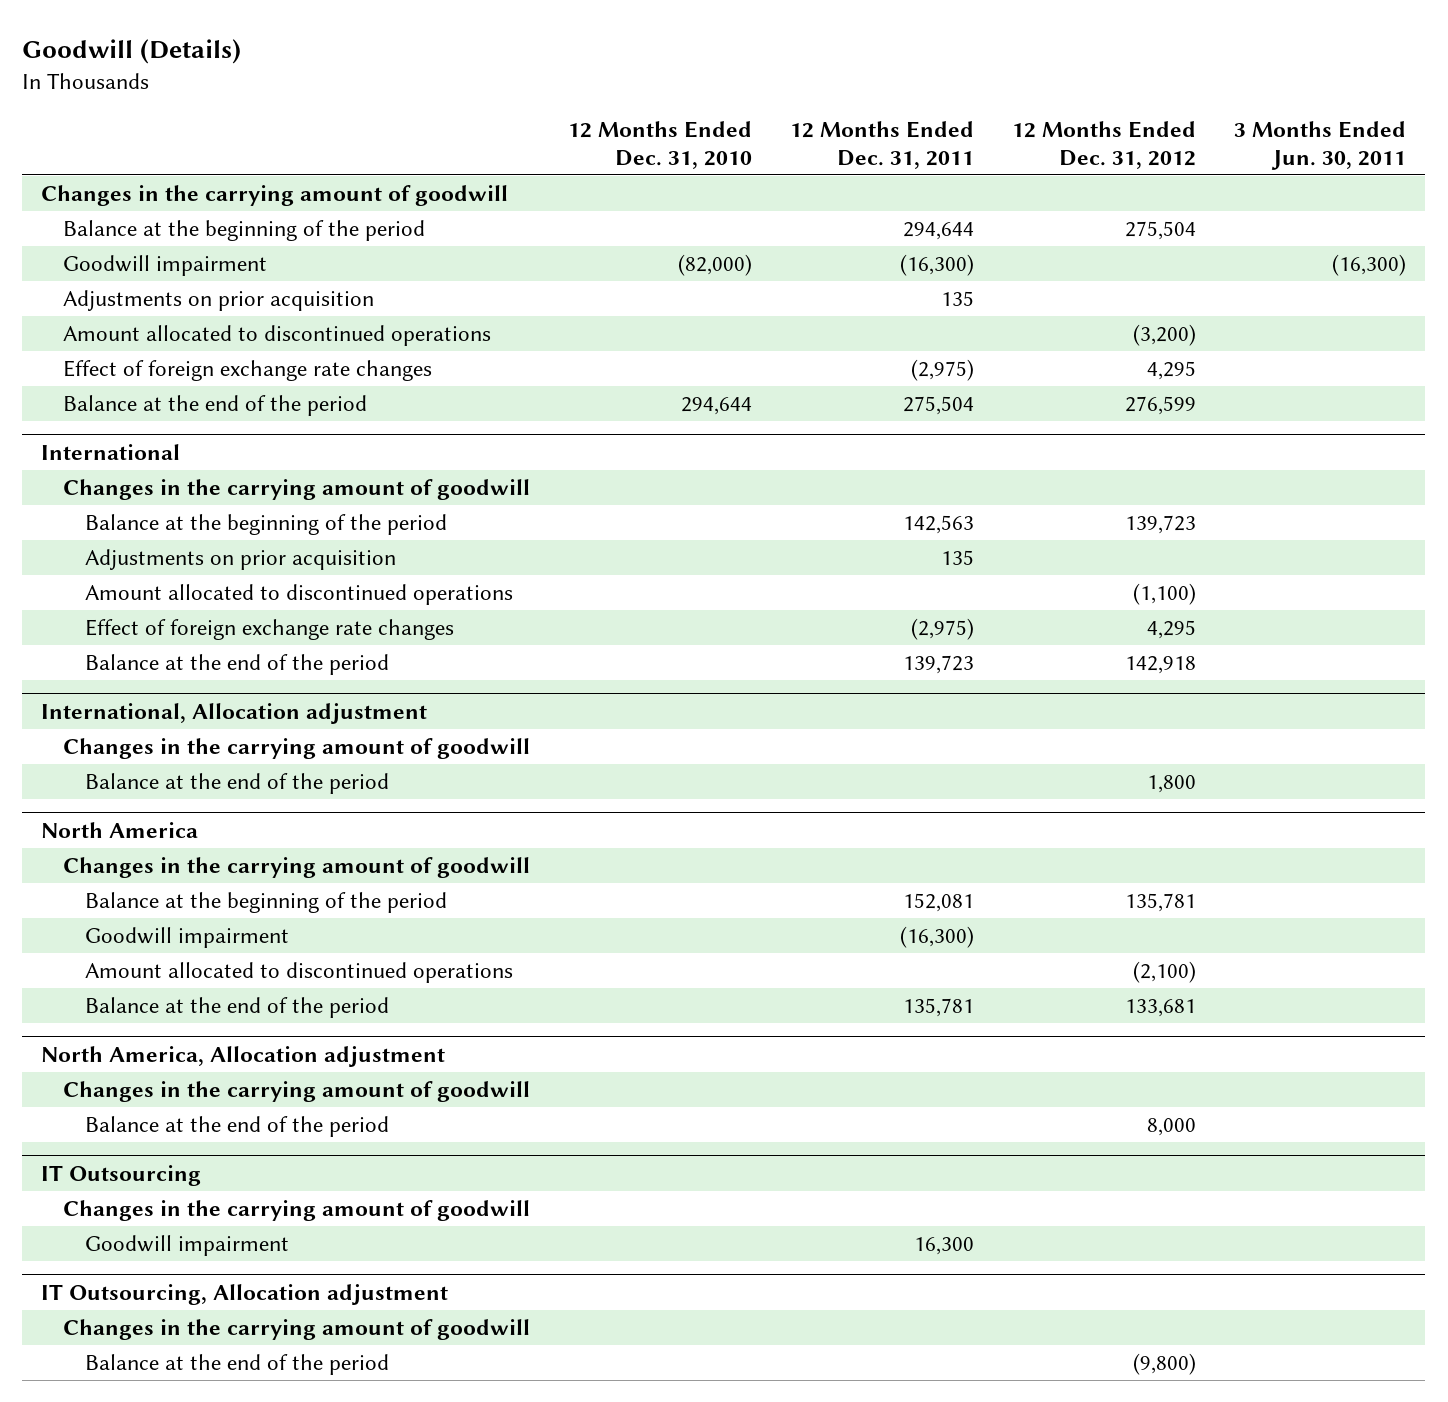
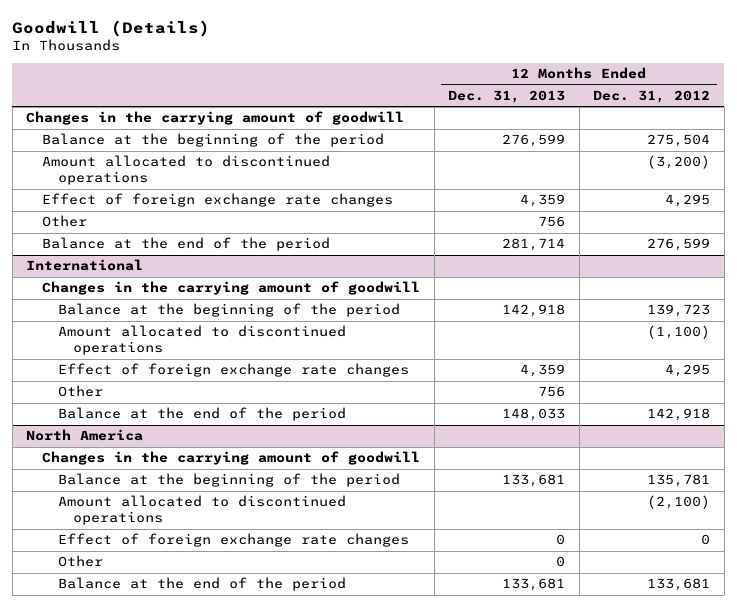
[568,120,753,169] 12 Months Ended Dec. 31, 2010 -> none
[790,120,975,169] 12 Months Ended Dec. 31, 2011 -> none
[1234,120,1407,170] 3 Months Ended Jun. 30, 2011 -> none
none -> [448,89,566,103] Dec. 31, 2013
[63,254,268,276] Goodwill impairment -> none
[63,289,375,311] Adjustments on prior acquisition -> none
none -> [42,215,88,228] Other
[84,548,396,570] Adjustments on prior acquisition -> none
none -> [57,385,103,398] Other
[41,702,428,724] International, Allocation adjustment -> none
[63,737,531,759] Changes in the carrying amount of goodwill -> none
[84,772,389,794] Balance at the end of the period -> none
[84,926,289,948] Goodwill impairment -> none
none -> [57,533,409,548] Effect of foreign exchange rate changes
none -> [57,555,103,568] Other
[41,1045,446,1067] North America, Allocation adjustment -> none
[63,1080,531,1102] Changes in the carrying amount of goodwill -> none
[84,1115,389,1137] Balance at the end of the period -> none
[41,1164,202,1186] IT Outsourcing -> none
[63,1199,531,1221] Changes in the carrying amount of goodwill -> none
[84,1234,289,1256] Goodwill impairment -> none
[41,1283,449,1305] IT Outsourcing, Allocation adjustment -> none
[63,1318,531,1340] Changes in the carrying amount of goodwill -> none
[84,1353,389,1375] Balance at the end of the period -> none

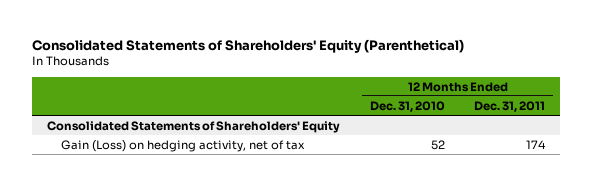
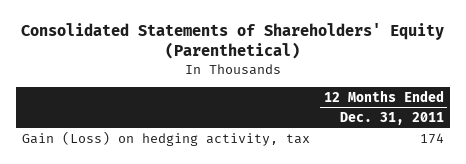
[369,100,445,112] Dec. 31, 2010 -> none
[46,120,340,133] Consolidated Statements of Shareholders' Equity -> none
[60,139,305,152] Gain (Loss) on hedging activity, net of tax -> [22,130,311,146] Gain (Loss) on hedging activity, tax

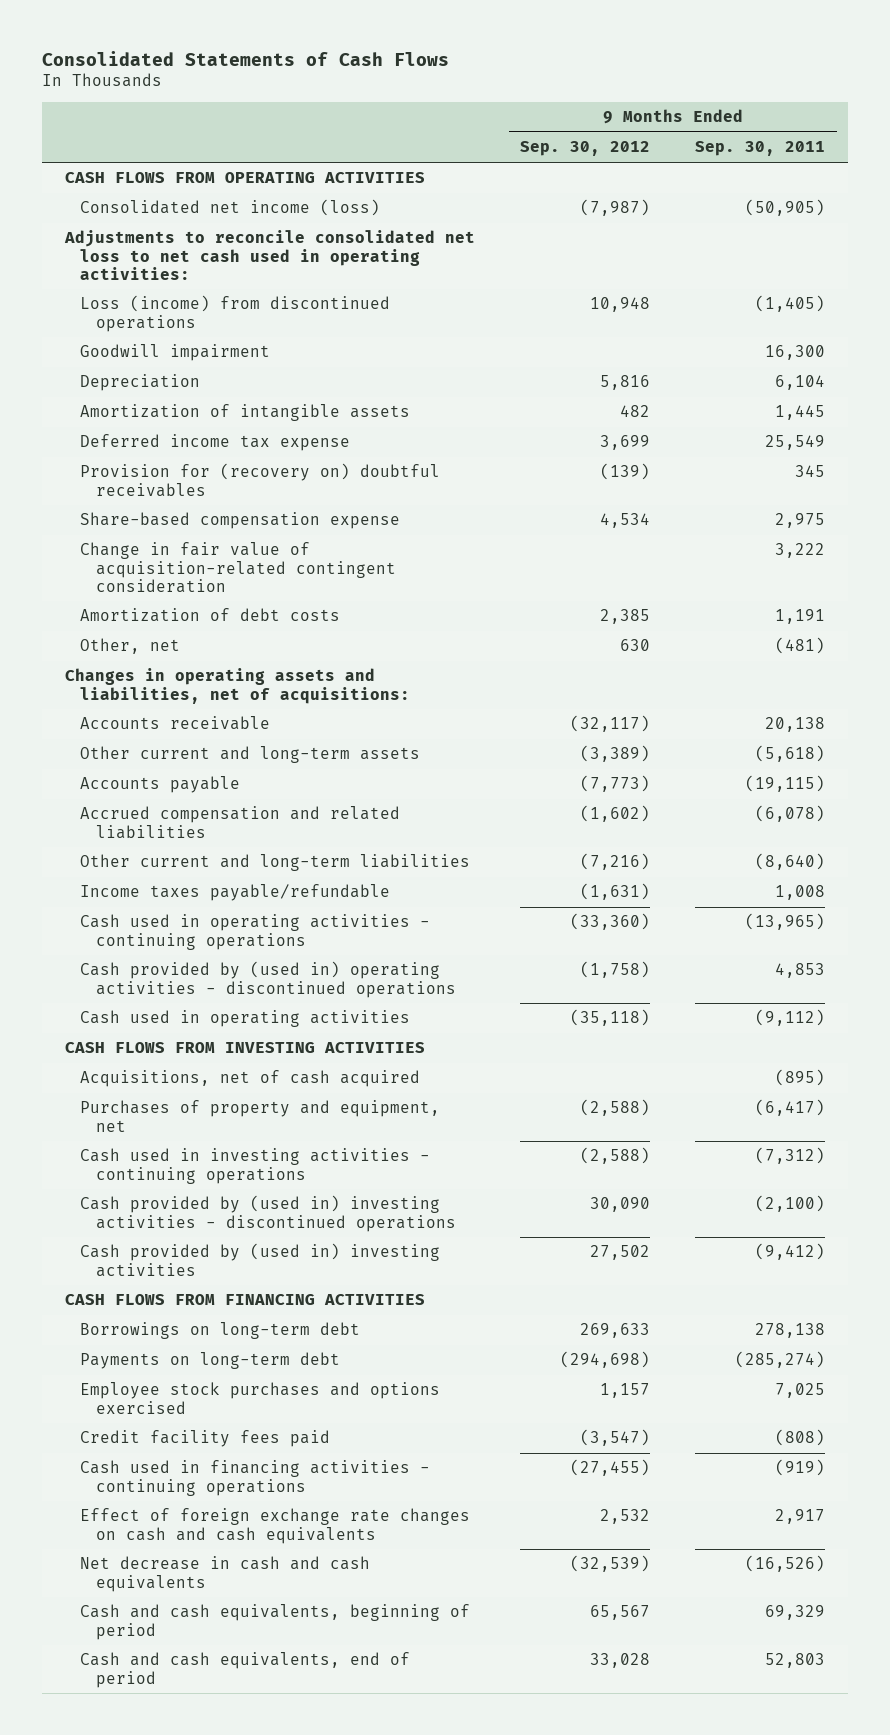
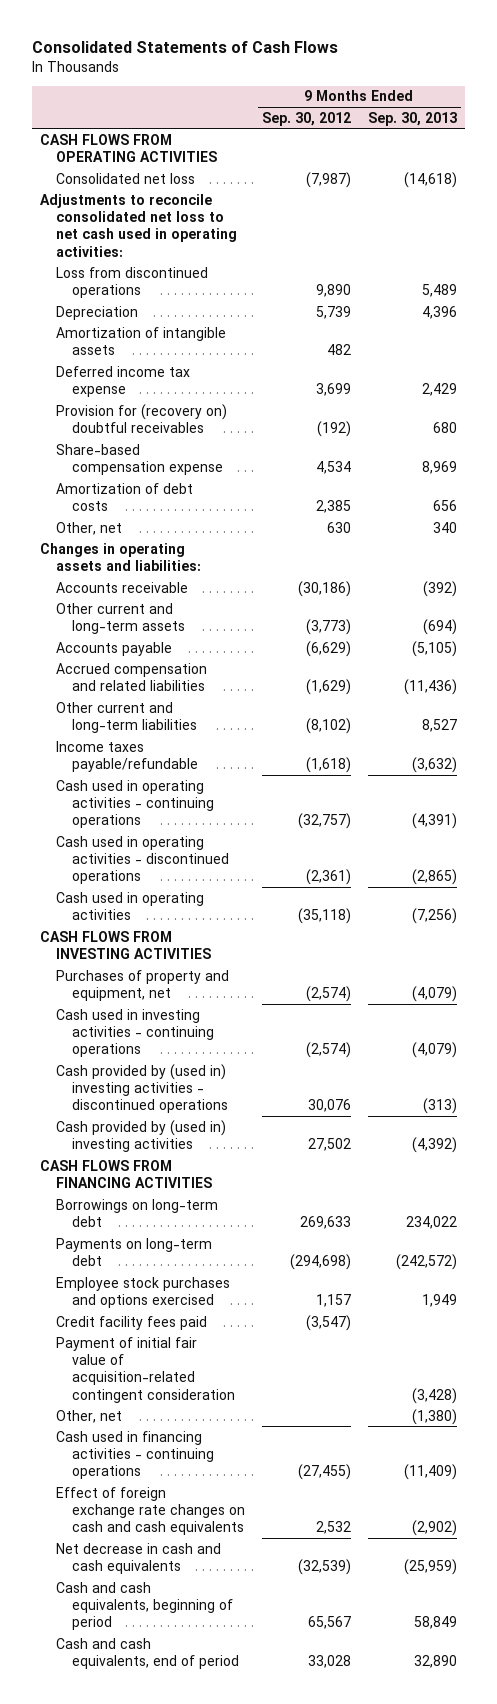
[695,141,826,157] Sep. 30, 2011 -> none
none -> [367,111,457,126] Sep. 30, 2013
[80,199,381,217] Consolidated net income (loss) -> [56,172,196,184] Consolidated net loss
[80,344,271,362] Goodwill impairment -> none
[80,295,391,332] Loss (income) from discontinued operations -> [56,266,209,298] Loss from discontinued operations
[590,297,651,313] 10,948 -> [315,283,351,297] 9,890
[600,375,651,391] 5,816 -> [315,305,351,319] 5,739
[600,463,651,481] (139) -> [316,420,351,437] (192)
[80,542,396,593] Change in fair value of acquisition-related contingent consideration -> none
[64,668,411,704] Changes in operating assets and liabilities, net of acquisitions: -> [40,542,202,571] Changes in operating assets and liabilities:
[570,715,651,733] (32,117) -> [297,580,351,597] (30,186)
[580,745,651,763] (3,389) -> [305,618,351,635] (3,773)
[580,775,651,793] (7,773) -> [305,640,351,657] (6,629)
[580,805,651,823] (1,602) -> [305,678,351,695] (1,629)
[580,853,651,871] (7,216) -> [305,717,351,734] (8,102)
[580,883,651,901] (1,631) -> [305,756,351,773] (1,618)
[570,913,651,931] (33,360) -> [297,813,351,830] (32,757)
[80,961,456,998] Cash provided by (used in) operating activities - discontinued operations -> [56,835,230,885] Cash used in operating activities - discontinued operations
[580,961,651,979] (1,758) -> [305,869,351,886] (2,361)
[80,1070,421,1088] Acquisitions, net of cash acquired -> none
[580,1099,651,1117] (2,588) -> [305,985,351,1002] (2,574)
[580,1147,651,1165] (2,588) -> [305,1042,351,1059] (2,574)
[590,1197,651,1213] 30,090 -> [307,1099,351,1113] 30,076
none -> [56,1336,236,1403] Payment of initial fair value of acquisition-related contingent consideration
none -> [56,1409,123,1423] Other, net

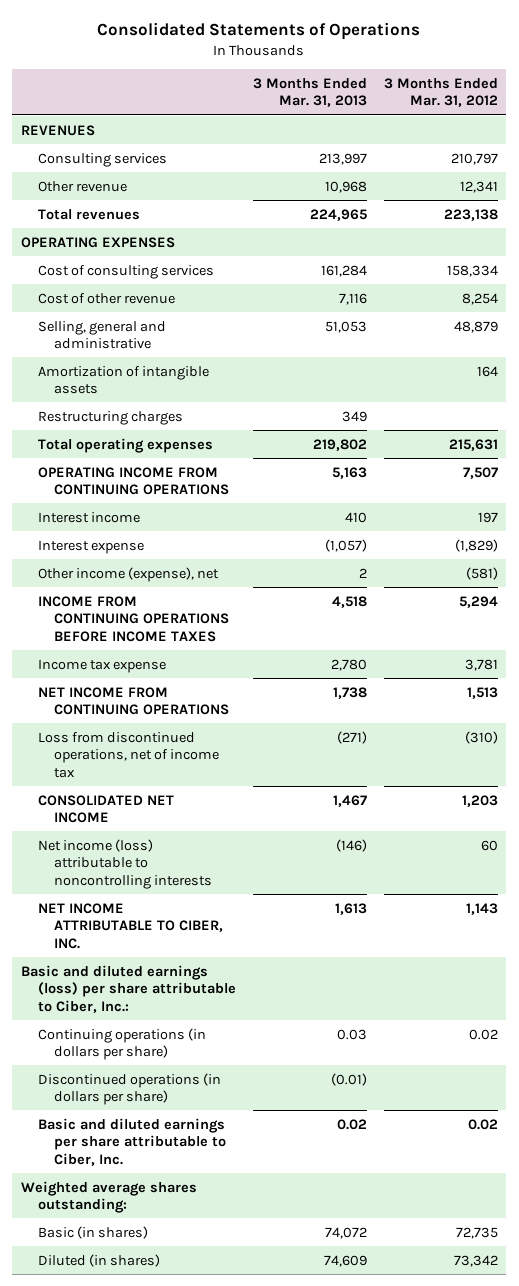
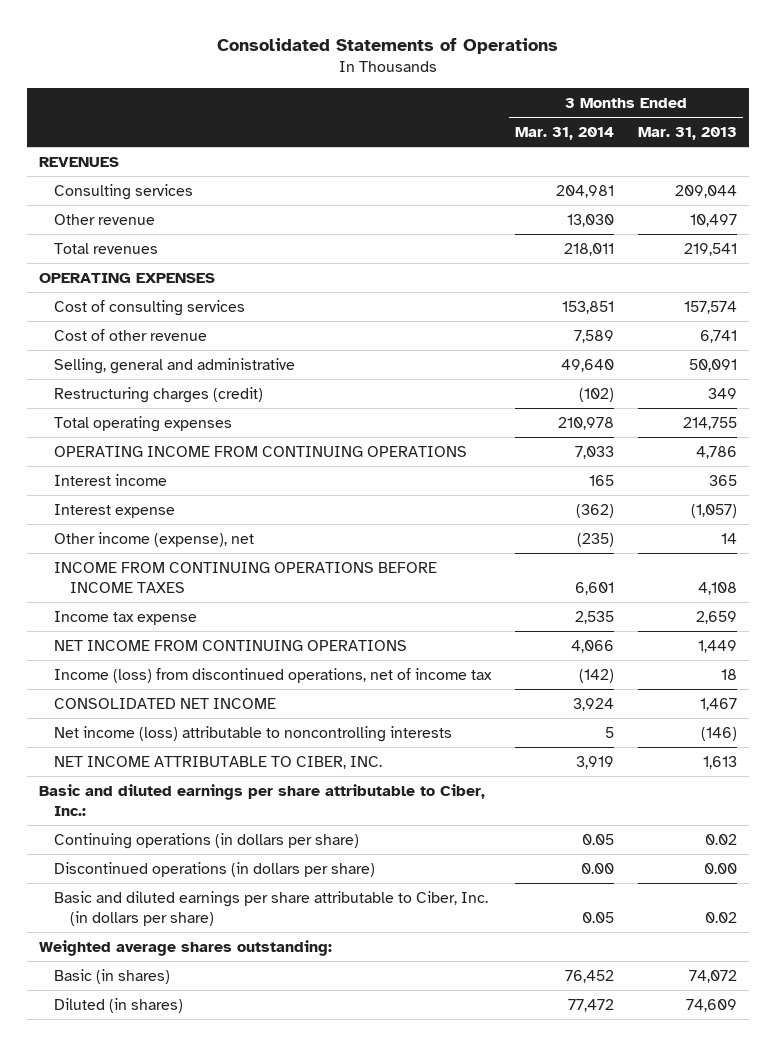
[383,77,498,108] 3 Months Ended Mar. 31, 2012 -> none
none -> [515,127,615,141] Mar. 31, 2014
[318,152,367,165] 213,997 -> [675,184,738,198] 209,044
[324,180,367,193] 10,968 -> [690,213,738,227] 10,497
[309,208,367,221] 224,965 -> [684,242,738,256] 219,541
[37,365,209,395] Amortization of intangible assets -> none
[320,264,367,277] 161,284 -> [684,300,738,314] 157,574
[338,292,367,305] 7,116 -> [700,329,738,343] 6,741
[324,320,367,333] 51,053 -> [689,358,738,372] 50,091
[37,410,183,425] Restructuring charges -> [54,386,264,403] Restructuring charges (credit)
[312,438,367,451] 219,802 -> [683,416,738,430] 214,755
[331,466,367,479] 5,163 -> [696,445,738,459] 4,786
[344,511,367,523] 410 -> [709,474,738,486] 365
[358,567,367,578] 2 -> [721,532,738,544] 14
[331,595,367,608] 4,518 -> [698,582,738,596] 4,108
[330,658,367,671] 2,780 -> [696,610,738,624] 2,659
[332,686,367,699] 1,738 -> [698,639,738,653] 1,449
[37,731,220,778] Loss from discontinued operations, net of income tax -> [54,667,493,683] Income (loss) from discontinued operations, net of income tax
[336,730,367,744] (271) -> [721,668,738,680] 18
[20,964,236,1013] Basic and diluted earnings (loss) per share attributable to Ciber, Inc.: -> [38,783,485,817] Basic and diluted earnings per share attributable to Ciber, Inc.:
[336,1028,367,1040] 0.03 -> [705,833,738,845] 0.02
[330,1072,367,1086] (0.01) -> [704,862,738,874] 0.00
[37,1117,227,1166] Basic and diluted earnings per share attributable to Ciber, Inc. -> [54,890,489,927] Basic and diluted earnings per share attributable to Ciber, Inc. (in dollars per share)

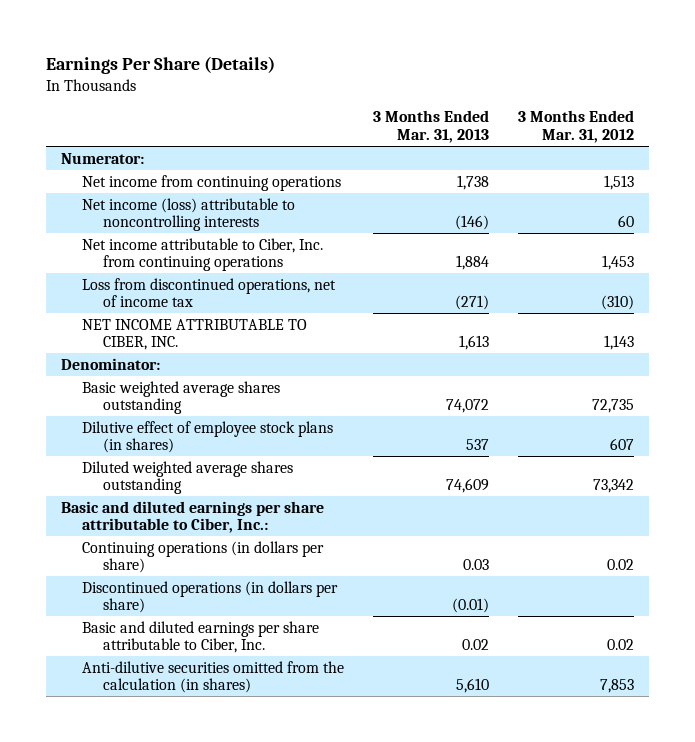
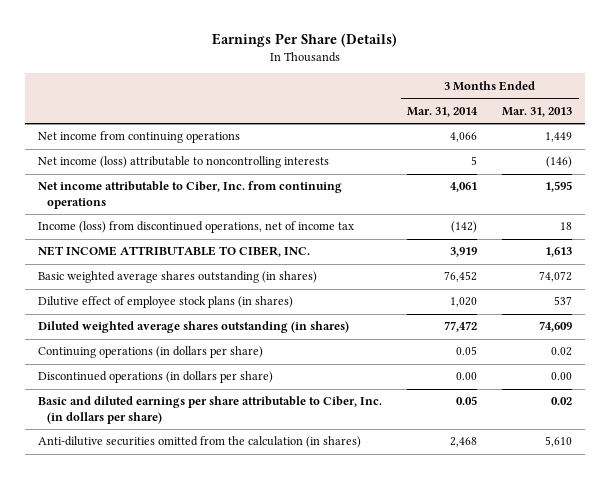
[518,110,635,144] 3 Months Ended Mar. 31, 2012 -> none
none -> [407,106,479,117] Mar. 31, 2014
[60,152,144,164] Numerator: -> none
[457,174,490,190] 1,738 -> [545,132,573,143] 1,449
[456,255,490,271] 1,884 -> [545,181,573,193] 1,595
[81,277,336,308] Loss from discontinued operations, net of income tax -> [37,221,354,234] Income (loss) from discontinued operations, net of income tax
[455,295,490,311] (271) -> [560,222,573,231] 18
[60,357,160,370] Denominator: -> none
[81,380,280,415] Basic weighted average shares outstanding -> [37,271,317,284] Basic weighted average shares outstanding (in shares)
[60,500,324,534] Basic and diluted earnings per share attributable to Ciber, Inc.: -> none
[81,460,293,495] Diluted weighted average shares outstanding -> [37,321,349,334] Diluted weighted average shares outstanding (in shares)
[463,559,490,571] 0.03 -> [551,347,573,357] 0.02
[452,598,490,614] (0.01) -> [551,372,573,381] 0.00
[81,620,319,654] Basic and diluted earnings per share attributable to Ciber, Inc. -> [37,396,382,424] Basic and diluted earnings per share attributable to Ciber, Inc. (in dollars per share)

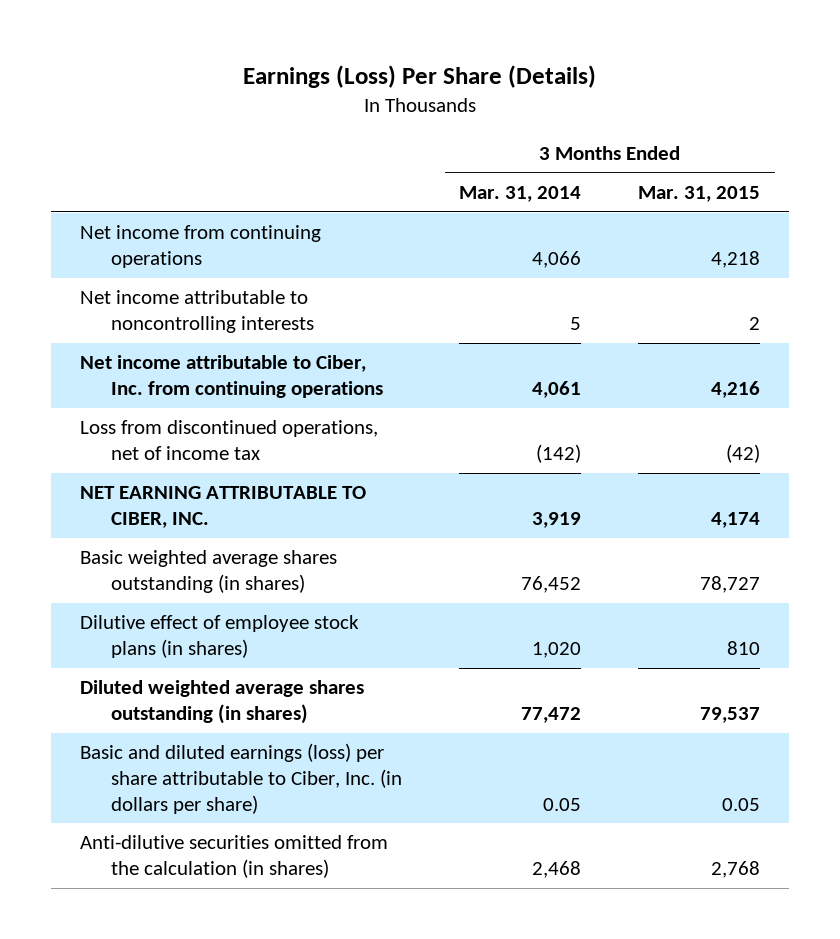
[212,33,398,48] Earnings Per Share (Details) -> [243,64,597,88] Earnings (Loss) Per Share (Details)
[502,106,573,117] Mar. 31, 2013 -> none
none -> [638,186,761,203] Mar. 31, 2015
[37,156,329,169] Net income (loss) attributable to noncontrolling interests -> [79,290,314,334] Net income attributable to noncontrolling interests
[37,221,354,234] Income (loss) from discontinued operations, net of income tax -> [79,420,378,461] Loss from discontinued operations, net of income tax
[37,246,310,258] NET INCOME ATTRIBUTABLE TO CIBER, INC. -> [79,486,366,529] NET EARNING ATTRIBUTABLE TO CIBER, INC.
[37,346,263,359] Continuing operations (in dollars per share) -> none
[37,371,273,384] Discontinued operations (in dollars per share) -> none
[37,396,382,424] Basic and diluted earnings per share attributable to Ciber, Inc. (in dollars per share) -> [79,743,402,814] Basic and diluted earnings (loss) per share attributable to Ciber, Inc. (in dollars per share)

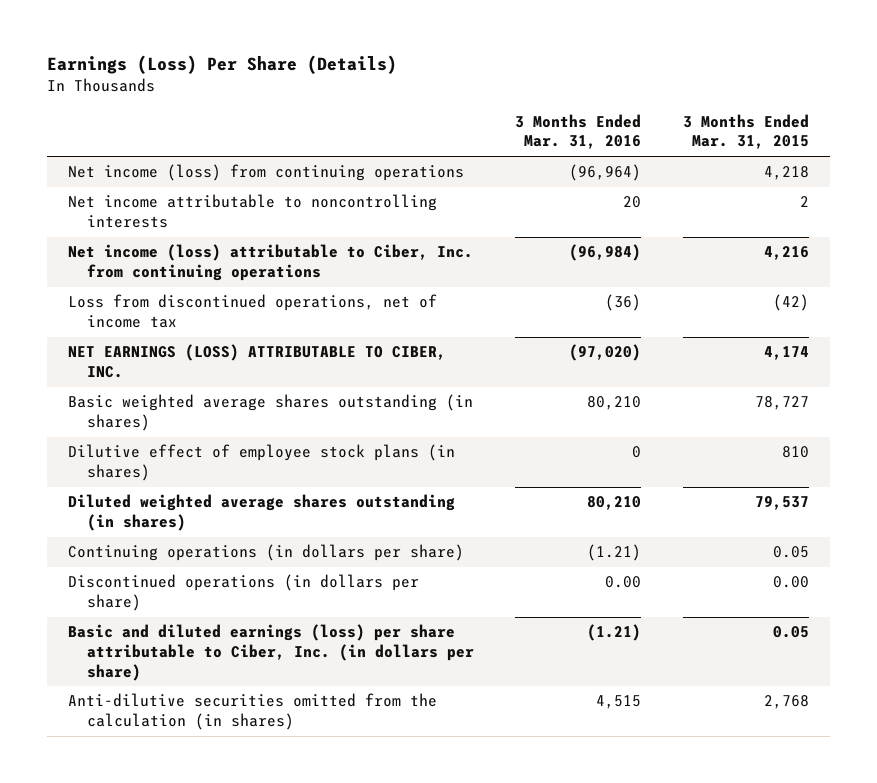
[458,186,581,203] Mar. 31, 2014 -> none
none -> [515,113,642,150] 3 Months Ended Mar. 31, 2016
[79,225,321,269] Net income from continuing operations -> [67,164,464,182] Net income (loss) from continuing operations
[79,355,383,399] Net income attributable to Ciber, Inc. from continuing operations -> [67,244,473,282] Net income (loss) attributable to Ciber, Inc. from continuing operations
[79,486,366,529] NET EARNING ATTRIBUTABLE TO CIBER, INC. -> [67,344,446,379] NET EARNINGS (LOSS) ATTRIBUTABLE TO CIBER, INC.
none -> [67,544,464,562] Continuing operations (in dollars per share)
none -> [67,574,419,612] Discontinued operations (in dollars per share)

